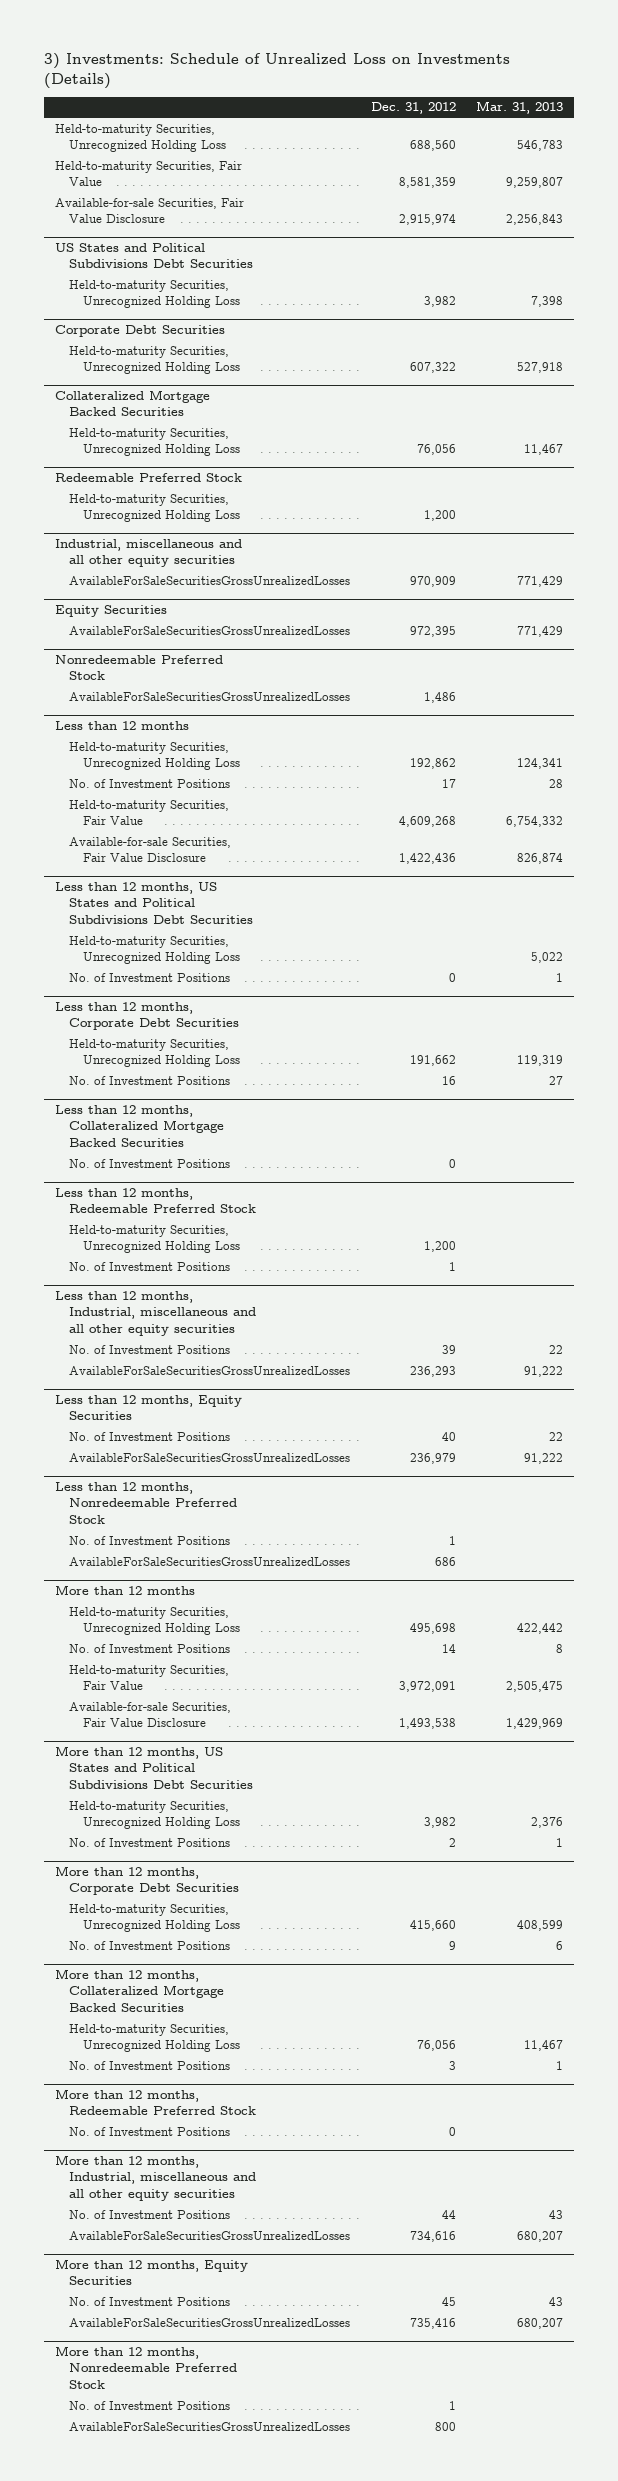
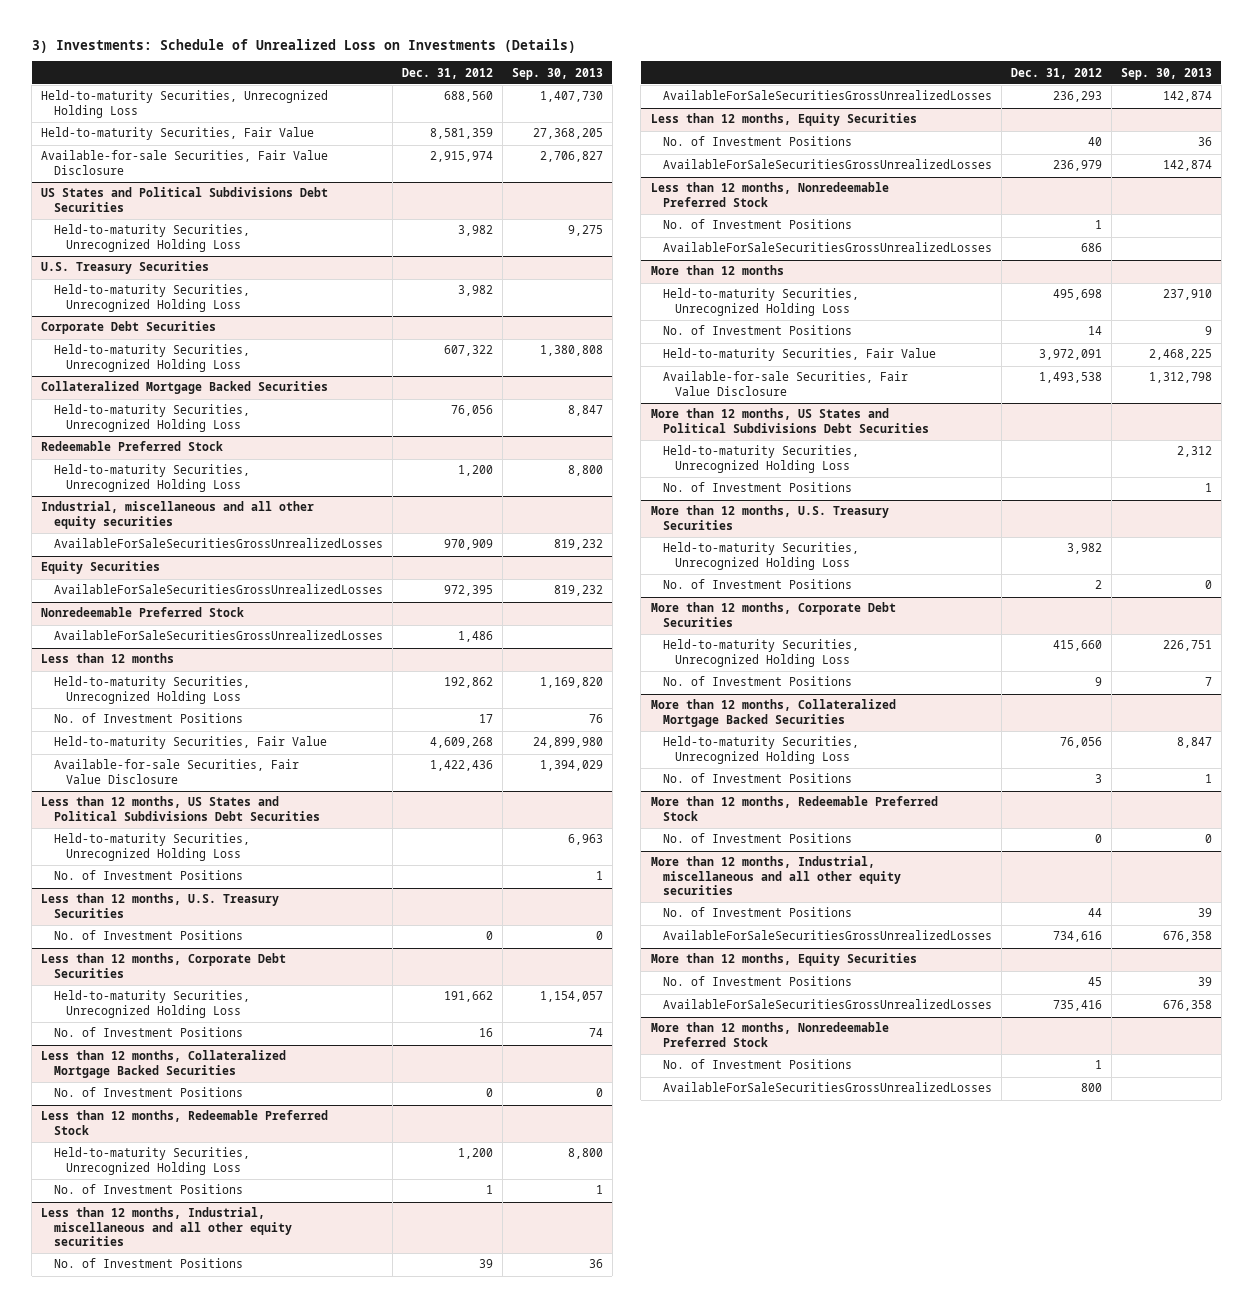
[476,101,564,115] Mar. 31, 2013 -> none
none -> [511,67,603,80] Sep. 30, 2013
none -> [41,261,210,275] U.S. Treasury Securities
none -> [53,284,250,312] Held-to-maturity Securities, Unrecognized Holding Loss
none -> [53,870,243,881] No. of Investment Positions
none -> [41,893,280,918] Less than 12 months, U.S. Treasury Securities
none -> [662,445,859,473] Held-to-maturity Securities, Unrecognized Holding Loss
none -> [662,482,852,493] No. of Investment Positions
none -> [650,505,889,530] More than 12 months, U.S. Treasury Securities

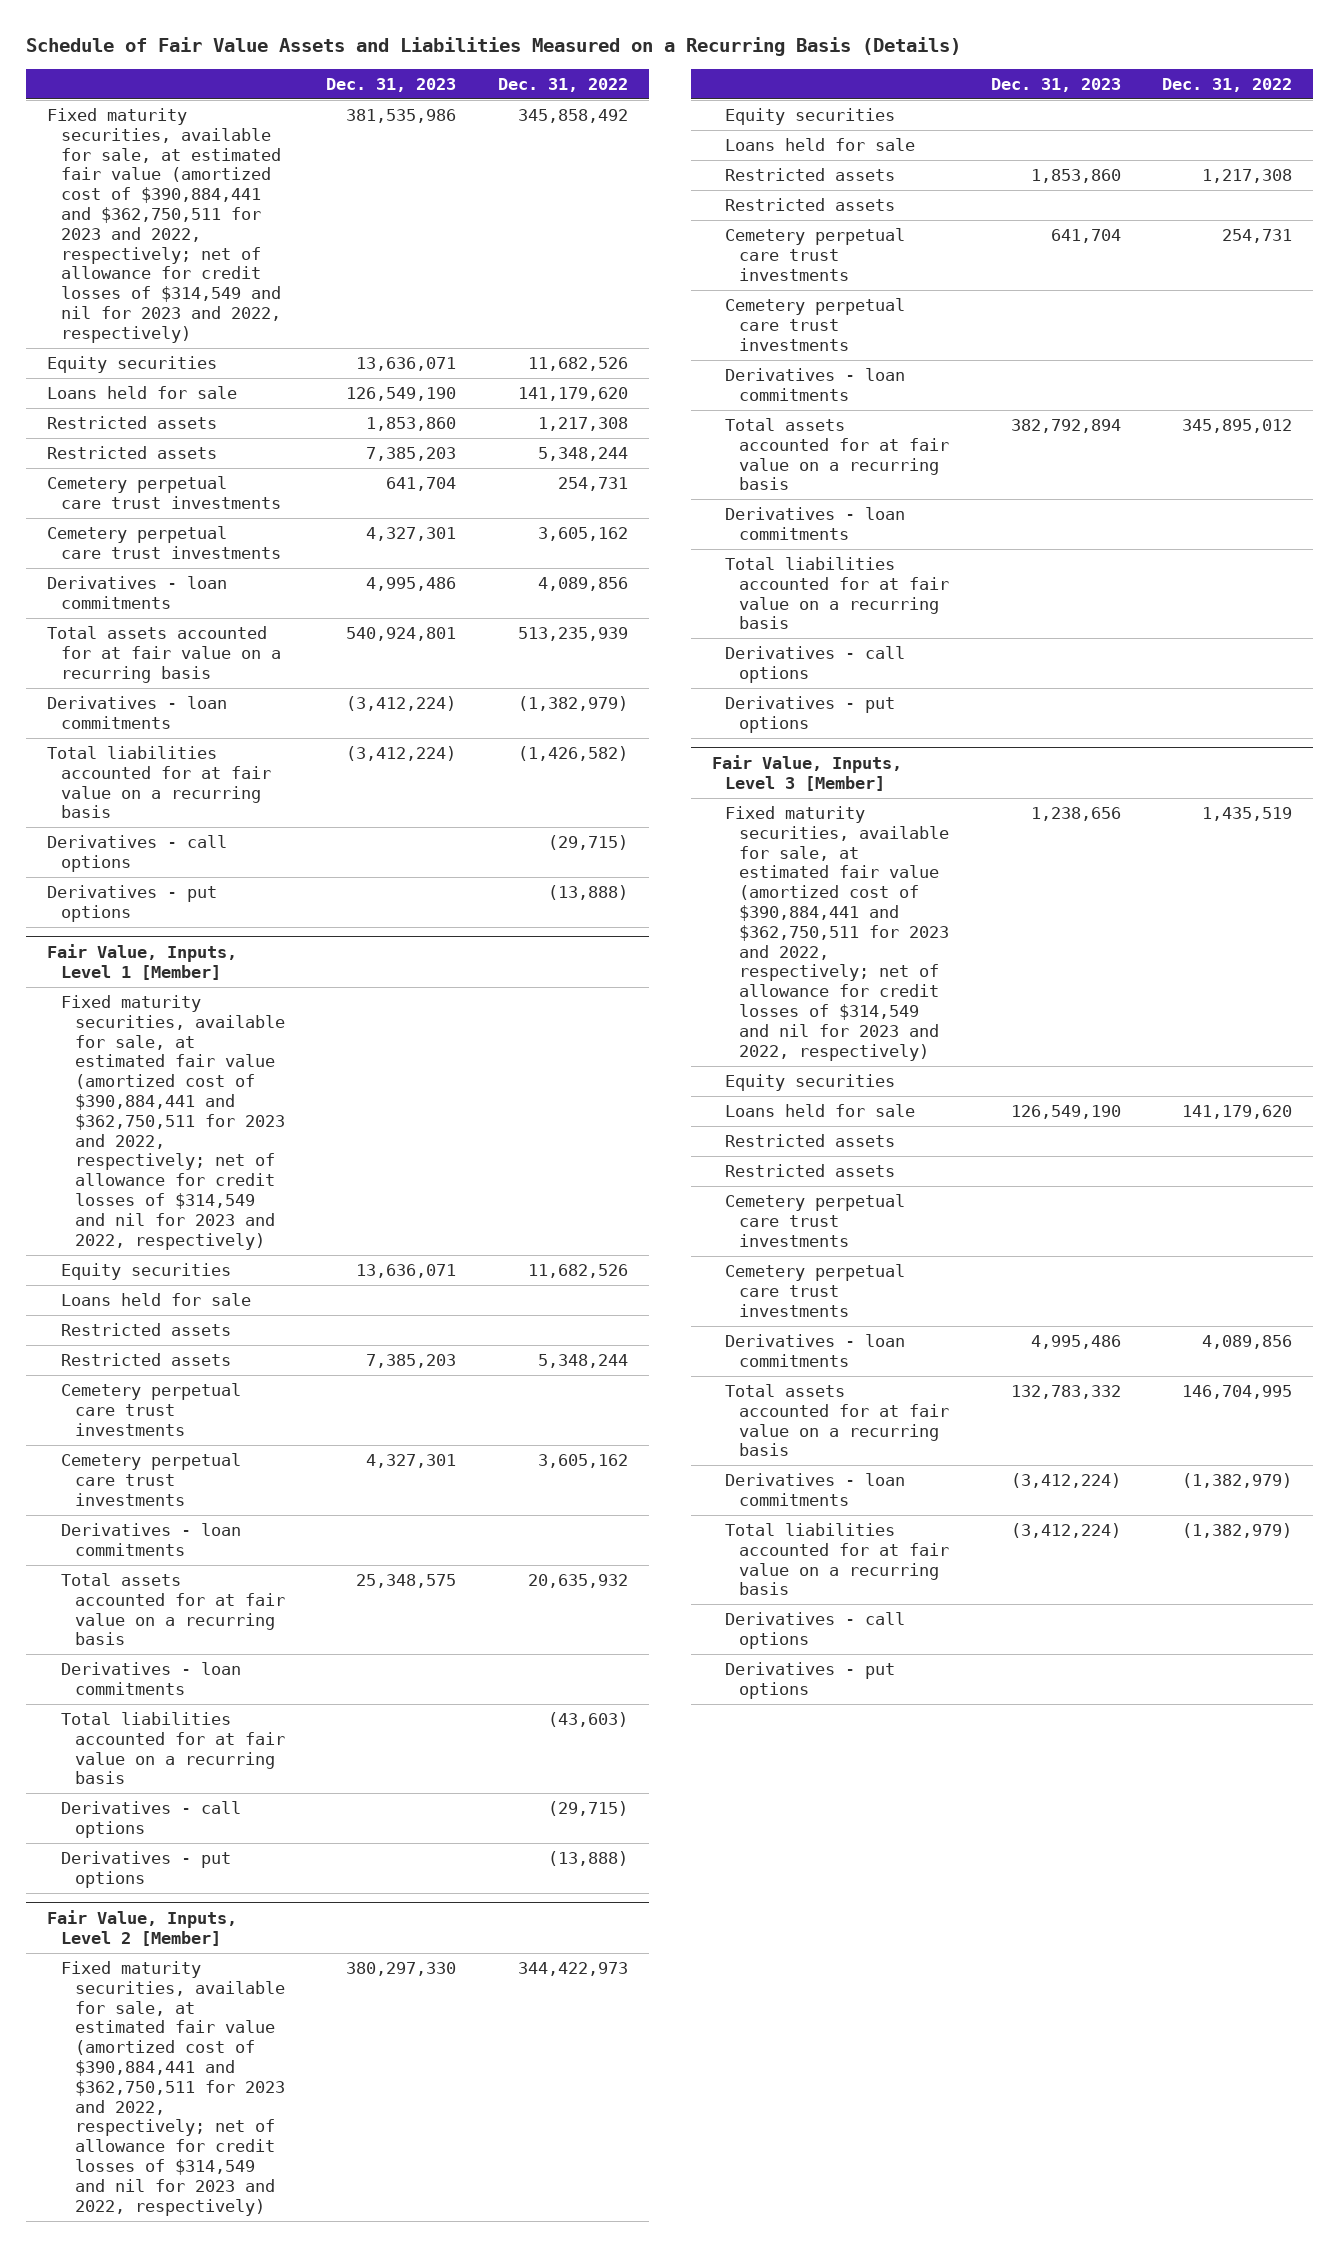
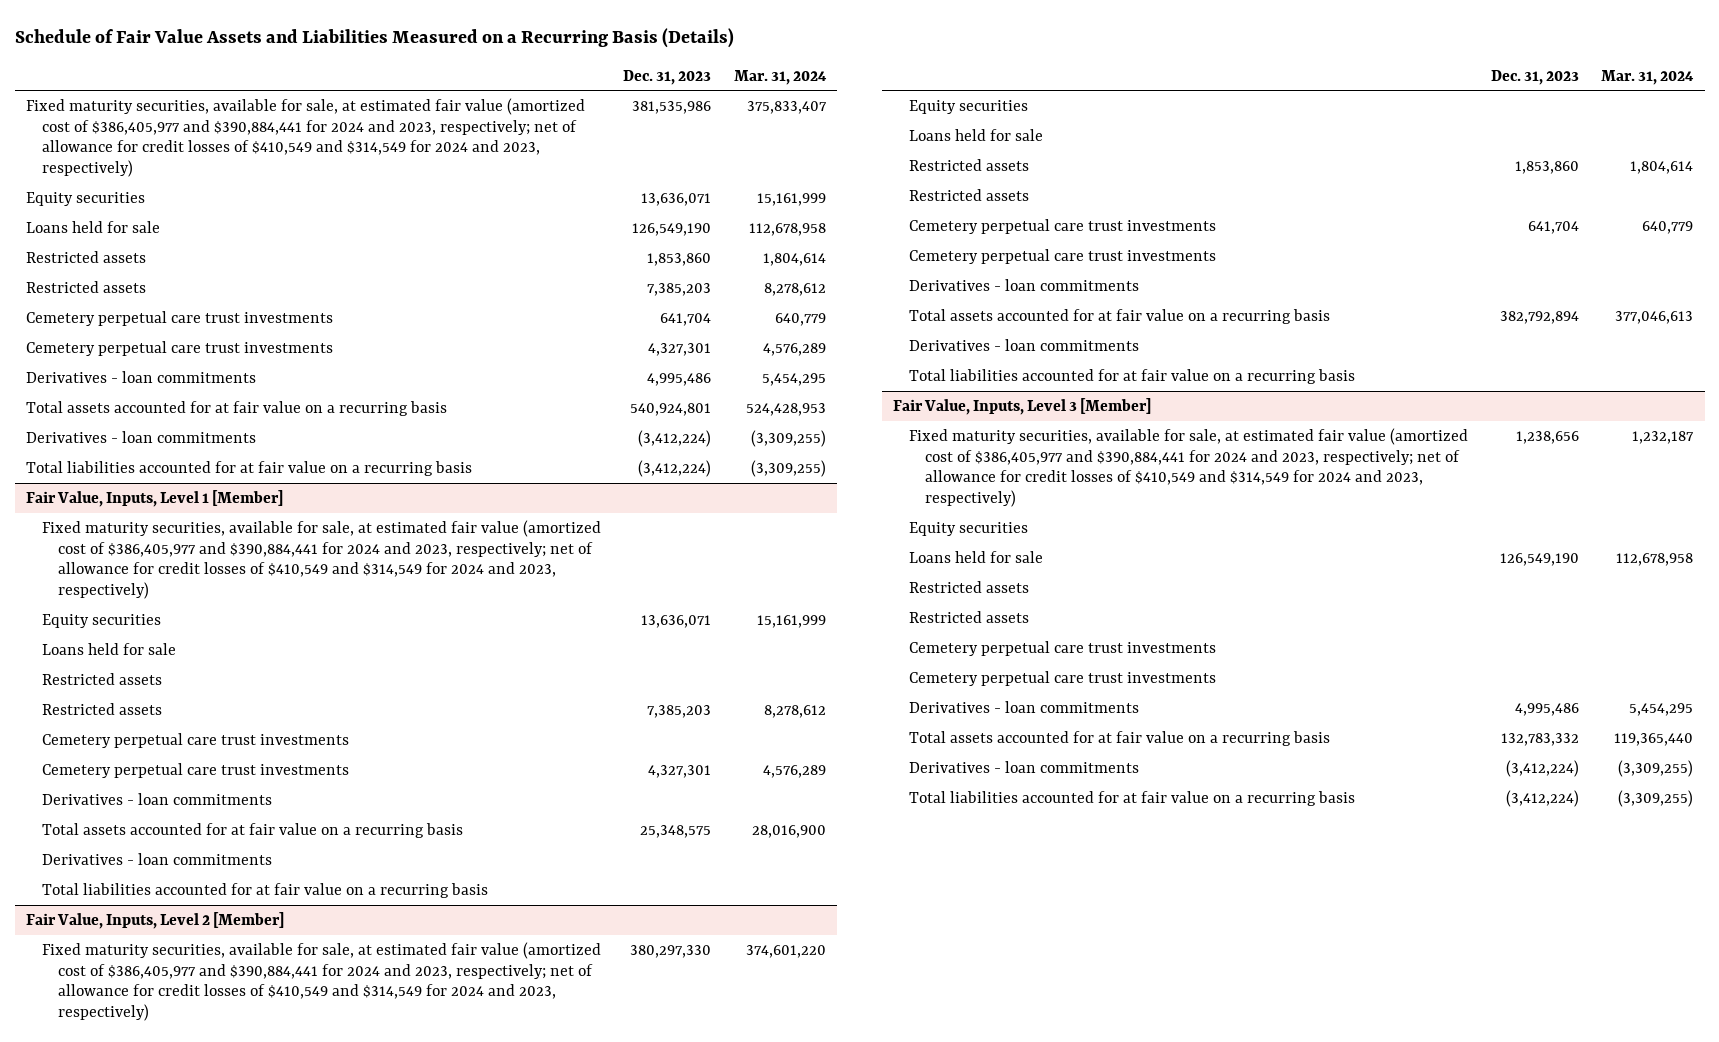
[498,77,629,92] Dec. 31, 2022 -> none
none -> [733,69,827,85] Mar. 31, 2024
[47,108,281,343] Fixed maturity securities, available for sale, at estimated fair value (amortized cost of $390,884,441 and $362,750,511 for 2023 and 2022, respectively; net of allowance for credit losses of $314,549 and nil for 2023 and 2022, respectively) -> [25,97,585,177] Fixed maturity securities, available for sale, at estimated fair value (amortized cost of $386,405,977 and $390,884,441 for 2024 and 2023, respectively; net of allowance for credit losses of $410,549 and $314,549 for 2024 and 2023, respectively)
[47,835,228,872] Derivatives - call options -> none
[47,885,218,922] Derivatives - put options -> none
[60,995,285,1250] Fixed maturity securities, available for sale, at estimated fair value (amortized cost of $390,884,441 and $362,750,511 for 2023 and 2022, respectively; net of allowance for credit losses of $314,549 and nil for 2023 and 2022, respectively) -> [42,519,602,599] Fixed maturity securities, available for sale, at estimated fair value (amortized cost of $386,405,977 and $390,884,441 for 2024 and 2023, respectively; net of allowance for credit losses of $410,549 and $314,549 for 2024 and 2023, respectively)
[60,1801,241,1838] Derivatives - call options -> none
[60,1851,231,1888] Derivatives - put options -> none
[60,1961,285,2216] Fixed maturity securities, available for sale, at estimated fair value (amortized cost of $390,884,441 and $362,750,511 for 2023 and 2022, respectively; net of allowance for credit losses of $314,549 and nil for 2023 and 2022, respectively) -> [42,941,602,1021] Fixed maturity securities, available for sale, at estimated fair value (amortized cost of $386,405,977 and $390,884,441 for 2024 and 2023, respectively; net of allowance for credit losses of $410,549 and $314,549 for 2024 and 2023, respectively)
[725,646,906,683] Derivatives - call options -> none
[725,696,896,733] Derivatives - put options -> none
[725,806,949,1061] Fixed maturity securities, available for sale, at estimated fair value (amortized cost of $390,884,441 and $362,750,511 for 2023 and 2022, respectively; net of allowance for credit losses of $314,549 and nil for 2023 and 2022, respectively) -> [909,427,1469,507] Fixed maturity securities, available for sale, at estimated fair value (amortized cost of $386,405,977 and $390,884,441 for 2024 and 2023, respectively; net of allowance for credit losses of $410,549 and $314,549 for 2024 and 2023, respectively)
[725,1612,906,1649] Derivatives - call options -> none
[725,1662,896,1699] Derivatives - put options -> none

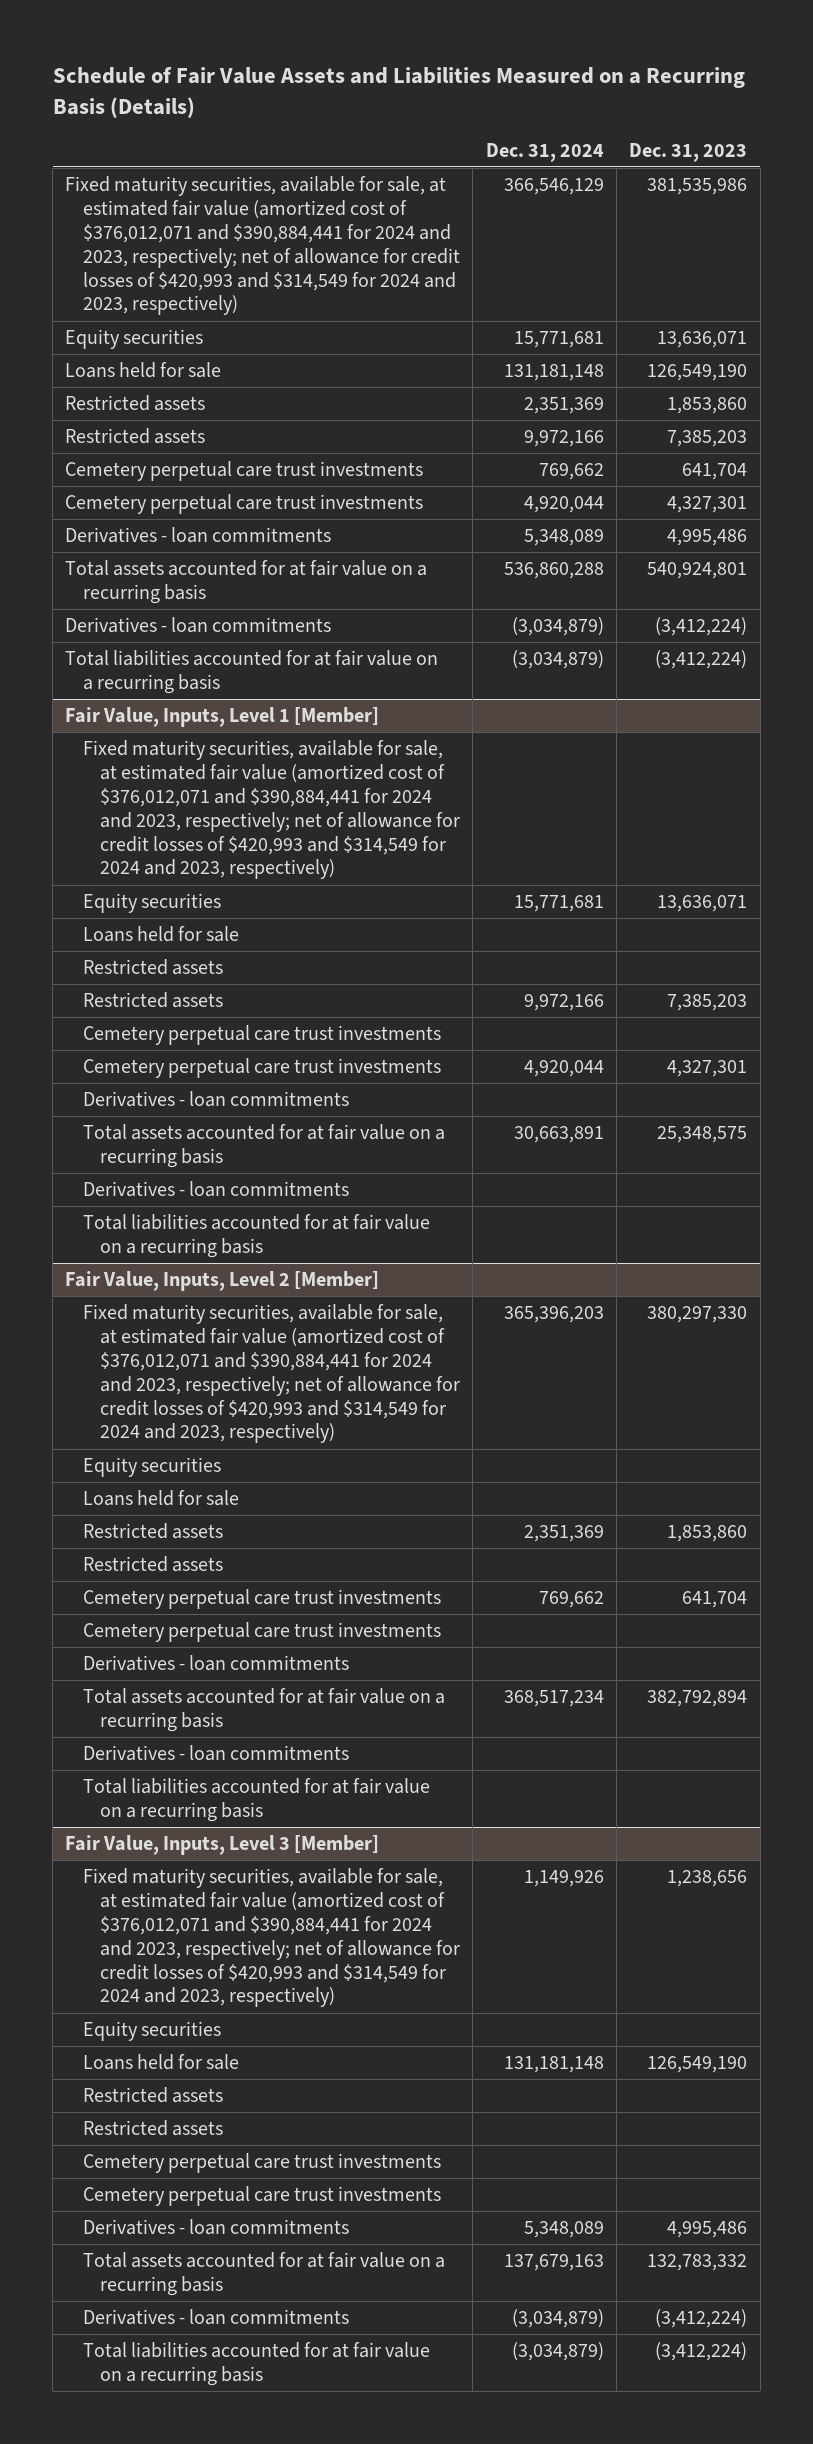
[733,69,827,85] Mar. 31, 2024 -> none
none -> [485,142,604,162] Dec. 31, 2024
[25,97,585,177] Fixed maturity securities, available for sale, at estimated fair value (amortized cost of $386,405,977 and $390,884,441 for 2024 and 2023, respectively; net of allowance for credit losses of $410,549 and $314,549 for 2024 and 2023, respectively) -> [65,176,460,316] Fixed maturity securities, available for sale, at estimated fair value (amortized cost of $376,012,071 and $390,884,441 for 2024 and 2023, respectively; net of allowance for credit losses of $420,993 and $314,549 for 2024 and 2023, respectively)
[42,519,602,599] Fixed maturity securities, available for sale, at estimated fair value (amortized cost of $386,405,977 and $390,884,441 for 2024 and 2023, respectively; net of allowance for credit losses of $410,549 and $314,549 for 2024 and 2023, respectively) -> [82,740,460,880] Fixed maturity securities, available for sale, at estimated fair value (amortized cost of $376,012,071 and $390,884,441 for 2024 and 2023, respectively; net of allowance for credit losses of $420,993 and $314,549 for 2024 and 2023, respectively)
[42,941,602,1021] Fixed maturity securities, available for sale, at estimated fair value (amortized cost of $386,405,977 and $390,884,441 for 2024 and 2023, respectively; net of allowance for credit losses of $410,549 and $314,549 for 2024 and 2023, respectively) -> [82,1304,460,1444] Fixed maturity securities, available for sale, at estimated fair value (amortized cost of $376,012,071 and $390,884,441 for 2024 and 2023, respectively; net of allowance for credit losses of $420,993 and $314,549 for 2024 and 2023, respectively)
[909,427,1469,507] Fixed maturity securities, available for sale, at estimated fair value (amortized cost of $386,405,977 and $390,884,441 for 2024 and 2023, respectively; net of allowance for credit losses of $410,549 and $314,549 for 2024 and 2023, respectively) -> [82,1868,460,2008] Fixed maturity securities, available for sale, at estimated fair value (amortized cost of $376,012,071 and $390,884,441 for 2024 and 2023, respectively; net of allowance for credit losses of $420,993 and $314,549 for 2024 and 2023, respectively)

